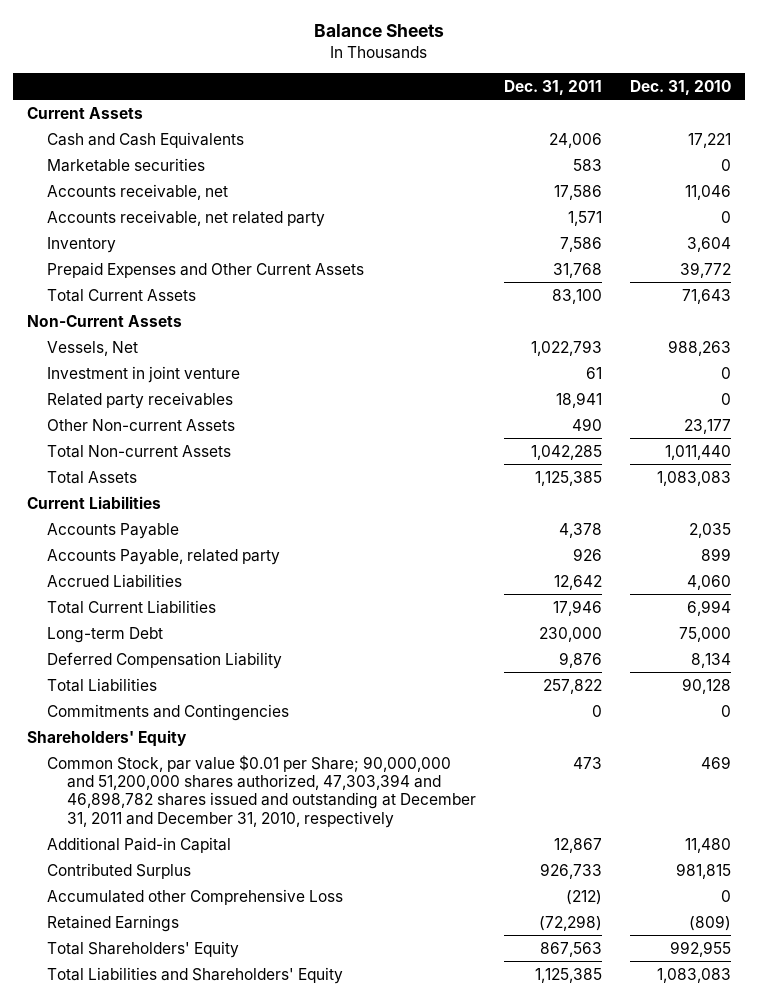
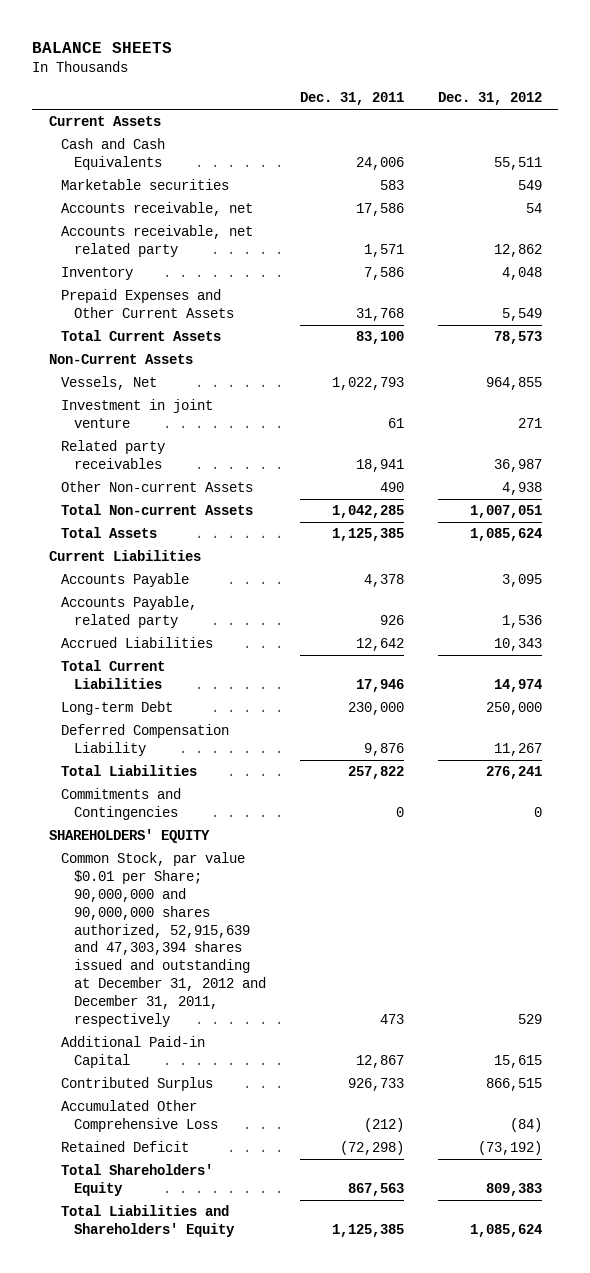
[313,23,444,37] Balance Sheets -> [31,42,172,54] BALANCE SHEETS
[629,79,731,95] Dec. 31, 2010 -> none
none -> [437,92,542,106] Dec. 31, 2012
[26,729,187,747] Shareholders' Equity -> [48,829,210,844] SHAREHOLDERS' EQUITY
[46,754,476,828] Common Stock, par value $0.01 per Share; 90,000,000 and 51,200,000 shares authorized, 47,303,394 and 46,898,782 shares issued and outstanding at December 31, 2011 and December 31, 2010, respectively -> [61,852,266,1027] Common Stock, par value $0.01 per Share; 90,000,000 and 90,000,000 shares authorized, 52,915,639 and 47,303,394 shares issued and outstanding at December 31, 2012 and December 31, 2011, respectively
[46,888,343,905] Accumulated other Comprehensive Loss -> [61,1100,218,1133] Accumulated Other Comprehensive Loss
[46,914,179,932] Retained Earnings -> [61,1141,190,1153] Retained Deficit

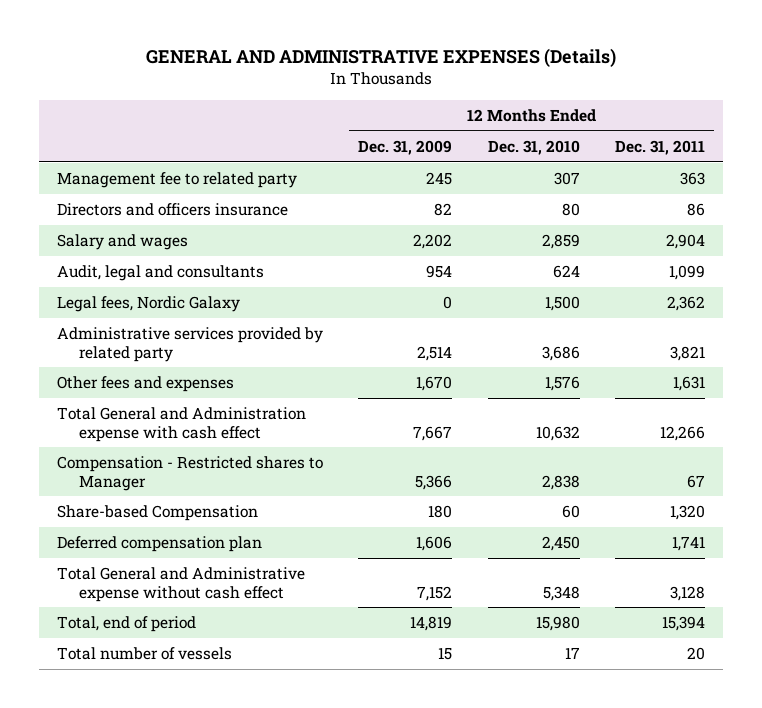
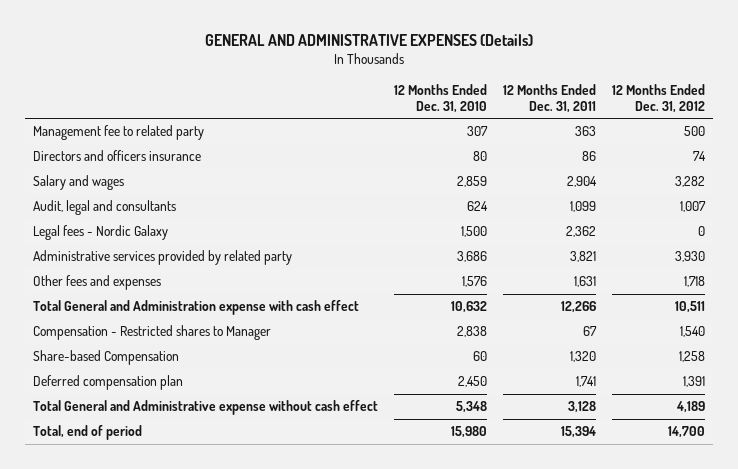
[358,139,453,155] Dec. 31, 2009 -> none
none -> [611,84,705,113] 12 Months Ended Dec. 31, 2012
[56,296,240,313] Legal fees, Nordic Galaxy -> [32,225,168,241] Legal fees - Nordic Galaxy
[56,647,232,661] Total number of vessels -> none

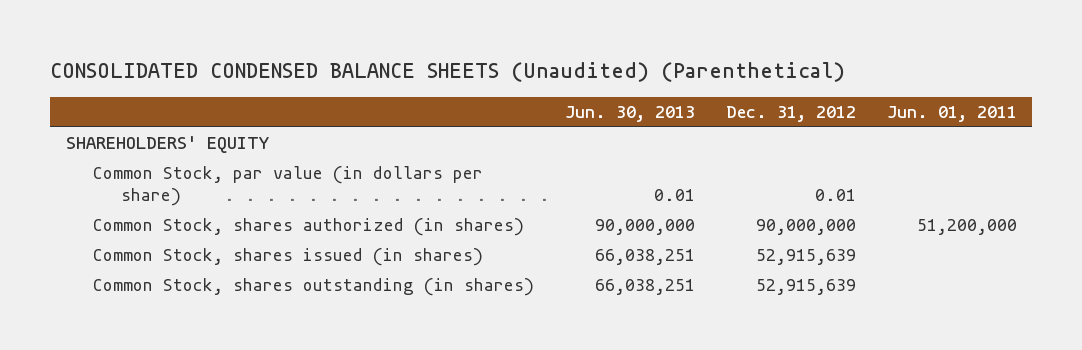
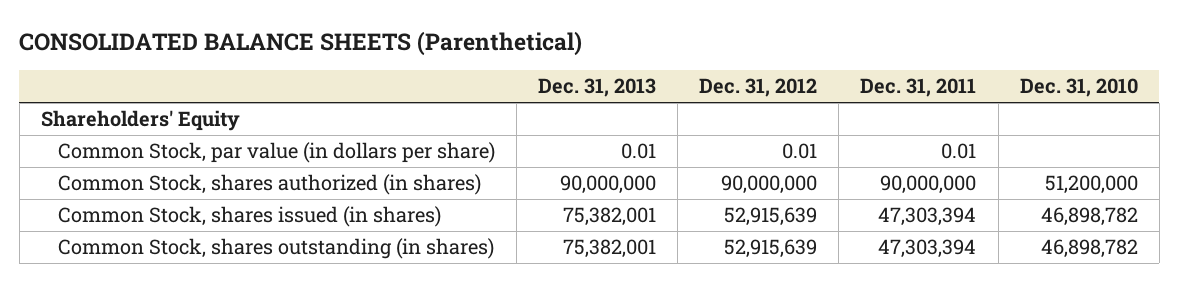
[50,62,846,83] CONSOLIDATED CONDENSED BALANCE SHEETS (Unaudited) (Parenthetical) -> [19,31,583,57] CONSOLIDATED BALANCE SHEETS (Parenthetical)
[565,105,696,122] Jun. 30, 2013 -> none
[886,105,1017,122] Jun. 01, 2011 -> none
none -> [538,78,657,98] Dec. 31, 2013
none -> [860,78,977,98] Dec. 31, 2011
none -> [1019,78,1138,98] Dec. 31, 2010
[65,136,269,154] SHAREHOLDERS' EQUITY -> [40,110,240,132] Shareholders' Equity

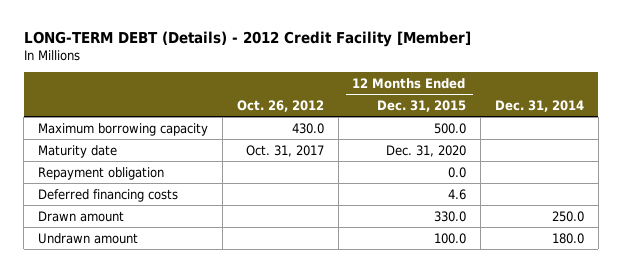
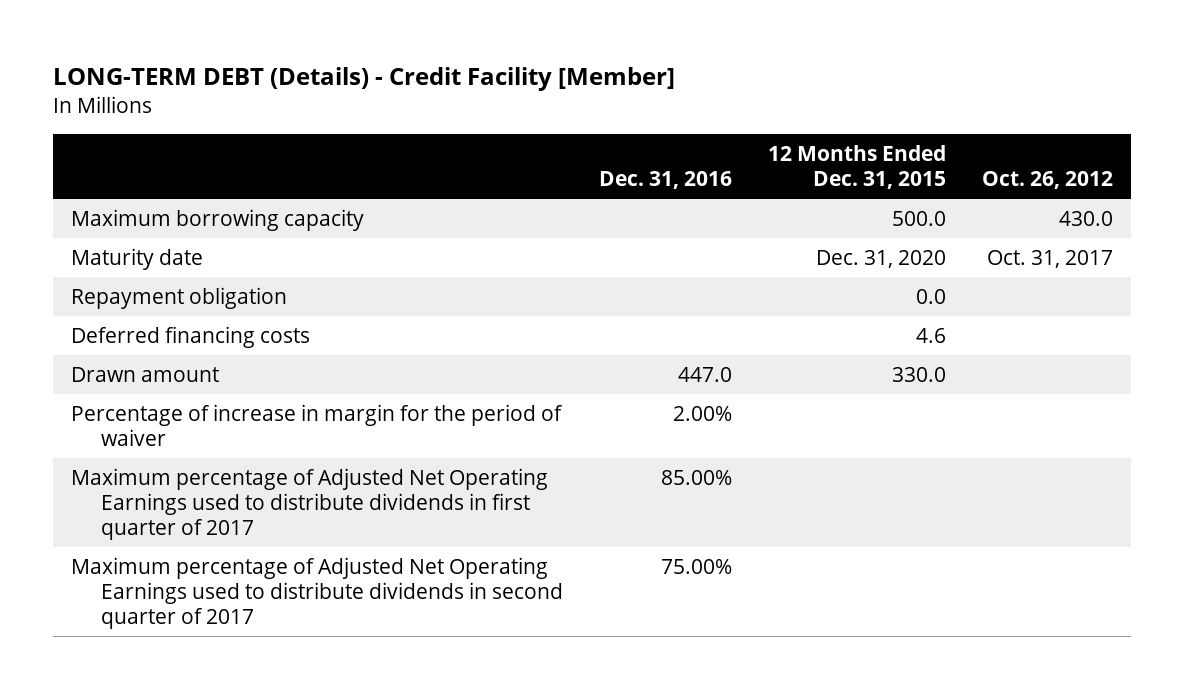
[23,31,471,48] LONG-TERM DEBT (Details) - 2012 Credit Facility [Member] -> [52,67,675,92] LONG-TERM DEBT (Details) - Credit Facility [Member]
[494,100,584,113] Dec. 31, 2014 -> none
none -> [598,170,732,189] Dec. 31, 2016
[38,232,139,244] Undrawn amount -> none
none -> [70,403,563,447] Percentage of increase in margin for the period of waiver
none -> [70,467,548,541] Maximum percentage of Adjusted Net Operating Earnings used to distribute dividends in first quarter of 2017
none -> [70,556,563,630] Maximum percentage of Adjusted Net Operating Earnings used to distribute dividends in second quarter of 2017

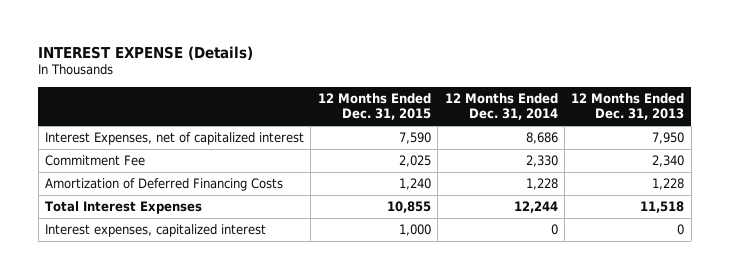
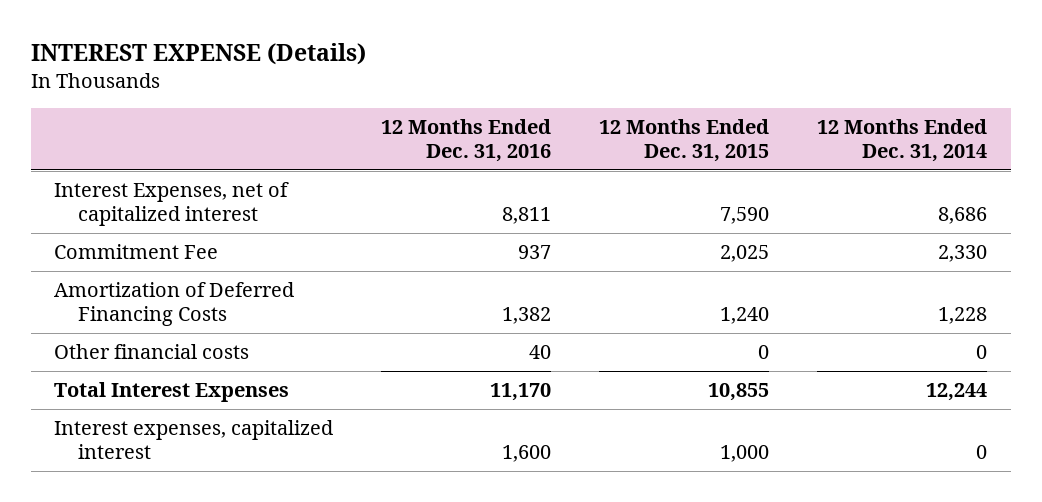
[571,93,685,121] 12 Months Ended Dec. 31, 2013 -> none
none -> [381,119,552,162] 12 Months Ended Dec. 31, 2016
none -> [54,344,250,360] Other financial costs

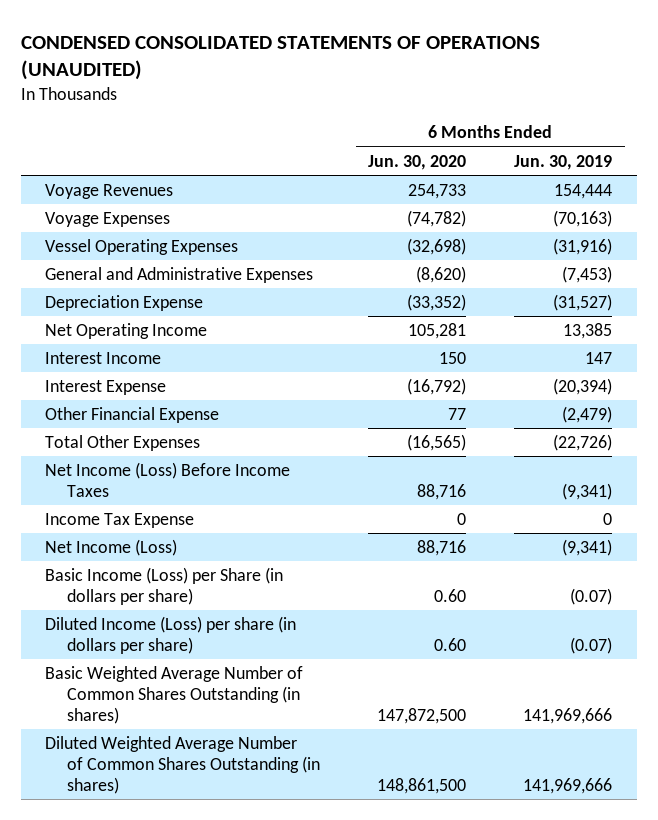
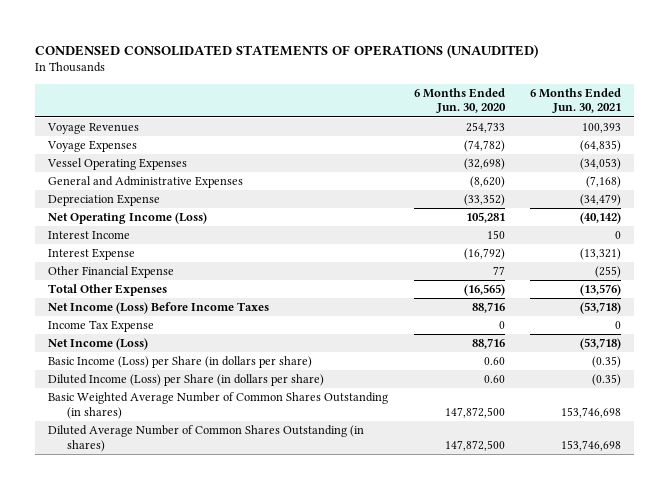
[514,154,613,170] Jun. 30, 2019 -> none
none -> [530,87,622,114] 6 Months Ended Jun. 30, 2021
[45,323,208,340] Net Operating Income -> [48,212,208,225] Net Operating Income (Loss)
[45,616,297,654] Diluted Income (Loss) per share (in dollars per share) -> [48,374,325,387] Diluted Income (Loss) per Share (in dollars per share)
[45,736,320,794] Diluted Weighted Average Number of Common Shares Outstanding (in shares) -> [48,425,365,452] Diluted Average Number of Common Shares Outstanding (in shares)
[377,777,467,794] 148,861,500 -> [444,439,505,451] 147,872,500

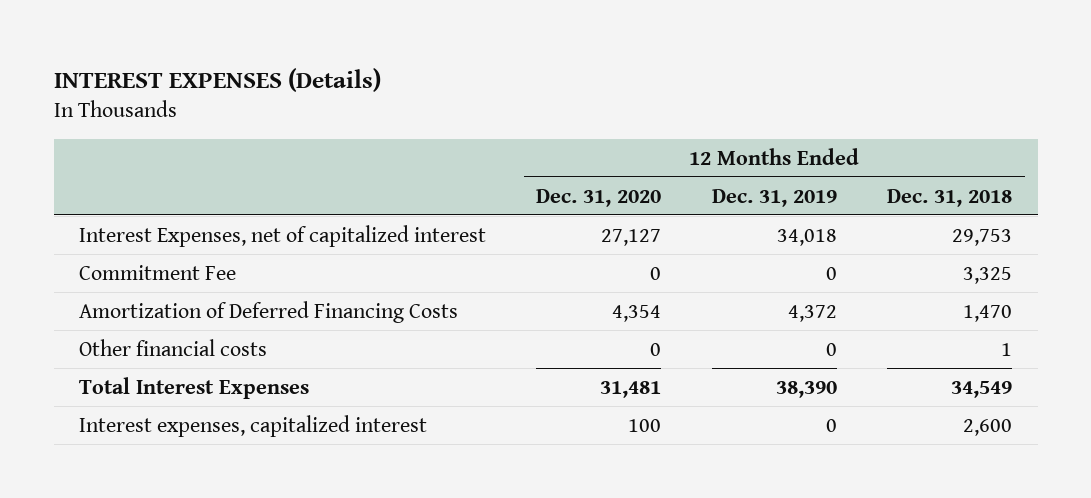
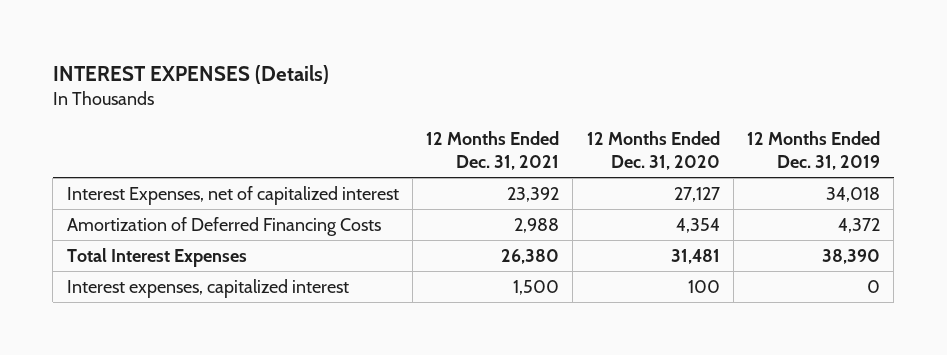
[887,188,1013,207] Dec. 31, 2018 -> none
none -> [426,131,560,171] 12 Months Ended Dec. 31, 2021
[78,264,236,280] Commitment Fee -> none
[78,338,267,356] Other financial costs -> none

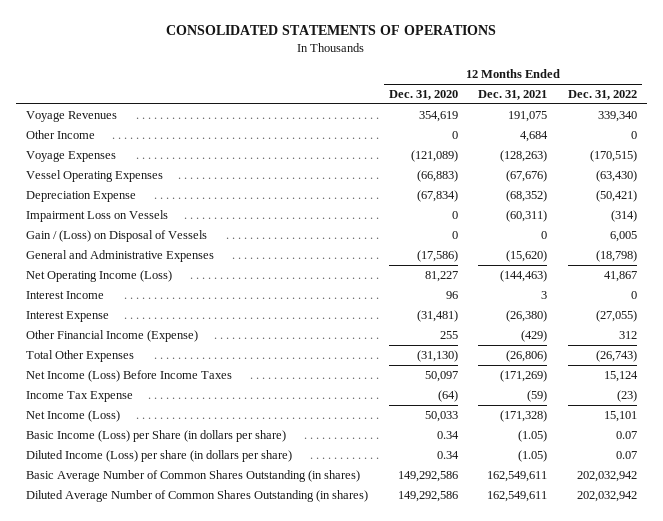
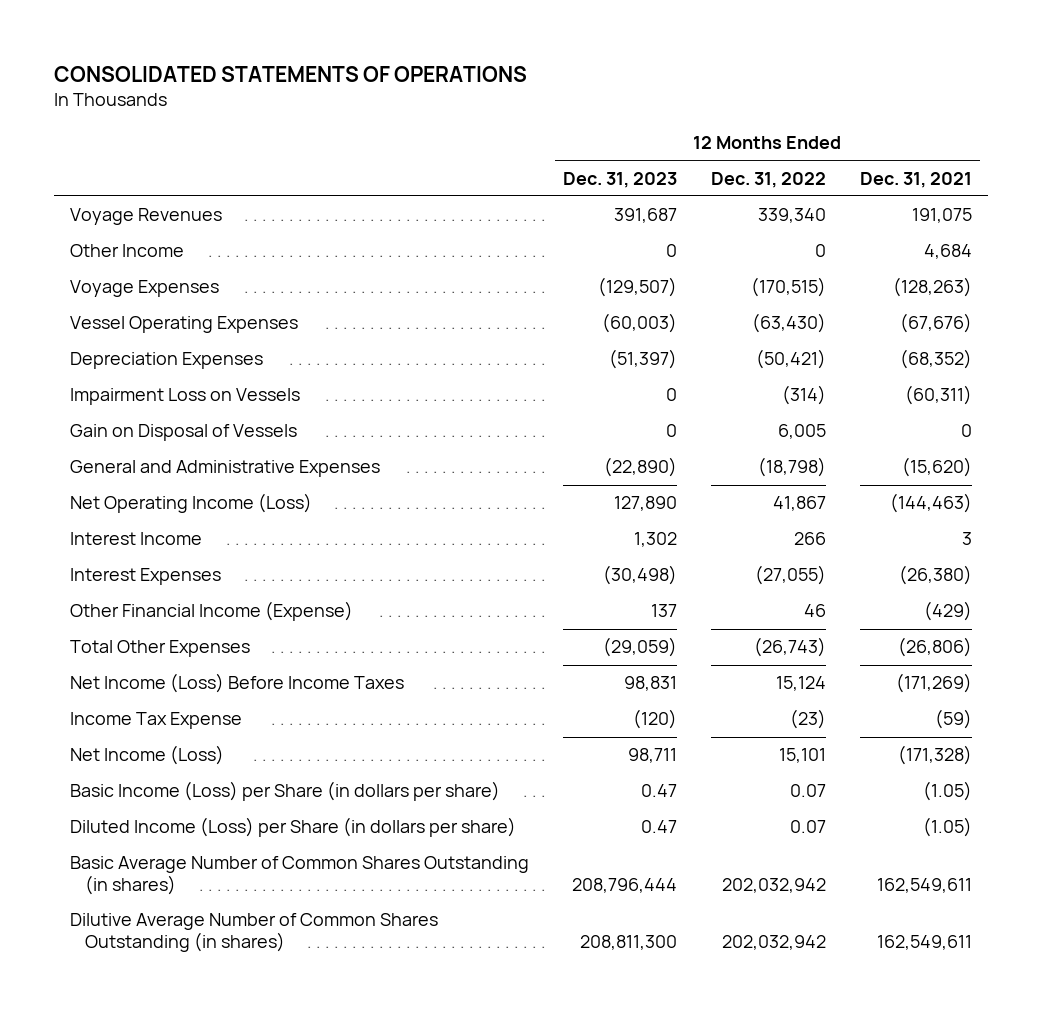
[388,90,458,101] Dec. 31, 2020 -> none
none -> [563,171,678,188] Dec. 31, 2023
[26,190,137,202] Depreciation Expense -> [70,352,264,370] Depreciation Expenses
[26,229,208,242] Gain / (Loss) on Disposal of Vessels -> [70,424,298,442] Gain on Disposal of Vessels
[630,290,637,299] 0 -> [793,532,826,546] 266
[26,310,110,322] Interest Expense -> [70,568,222,586] Interest Expenses
[618,330,637,339] 312 -> [803,604,826,618] 46
[26,449,293,462] Diluted Income (Loss) per share (in dollars per share) -> [70,817,517,838] Diluted Income (Loss) per Share (in dollars per share)
[26,489,369,502] Diluted Average Number of Common Shares Outstanding (in shares) -> [70,913,439,953] Dilutive Average Number of Common Shares Outstanding (in shares)

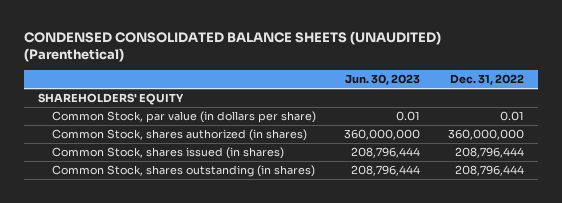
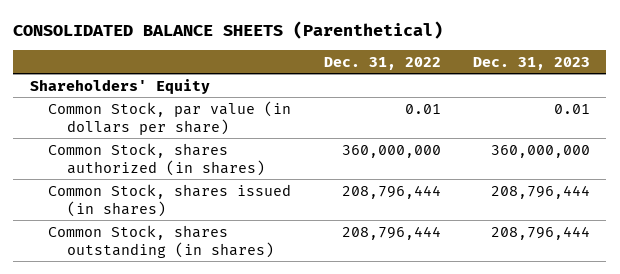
[24,30,442,63] CONDENSED CONSOLIDATED BALANCE SHEETS (UNAUDITED) (Parenthetical) -> [13,20,444,39] CONSOLIDATED BALANCE SHEETS (Parenthetical)
[345,74,421,86] Jun. 30, 2023 -> none
none -> [473,56,591,70] Dec. 31, 2023
[38,93,185,106] SHAREHOLDERS' EQUITY -> [29,78,210,94] Shareholders' Equity

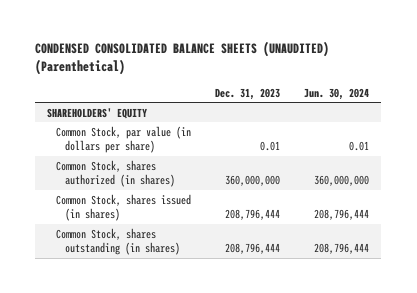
[13,20,444,39] CONSOLIDATED BALANCE SHEETS (Parenthetical) -> [35,41,330,76] CONDENSED CONSOLIDATED BALANCE SHEETS (UNAUDITED) (Parenthetical)
[323,56,441,70] Dec. 31, 2022 -> none
none -> [304,87,370,100] Jun. 30, 2024
[29,78,210,94] Shareholders' Equity -> [47,107,148,119] SHAREHOLDERS' EQUITY

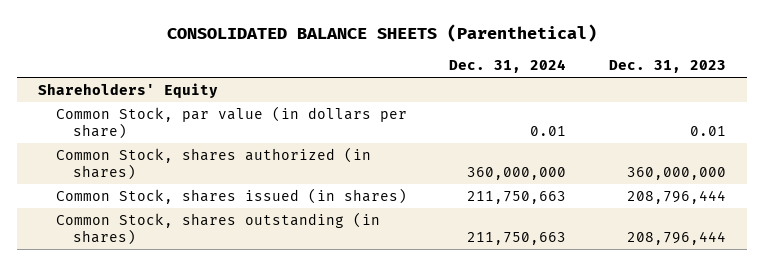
[35,41,330,76] CONDENSED CONSOLIDATED BALANCE SHEETS (UNAUDITED) (Parenthetical) -> [167,24,598,43] CONSOLIDATED BALANCE SHEETS (Parenthetical)
[304,87,370,100] Jun. 30, 2024 -> none
none -> [449,59,567,74] Dec. 31, 2024
[47,107,148,119] SHAREHOLDERS' EQUITY -> [38,82,219,98] Shareholders' Equity

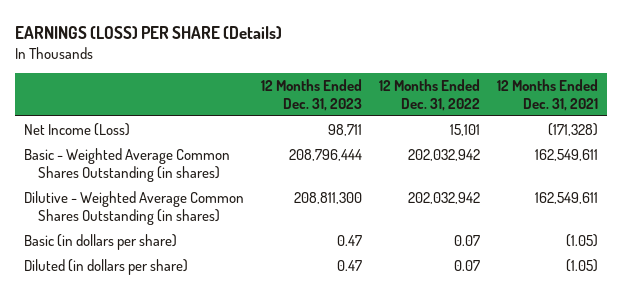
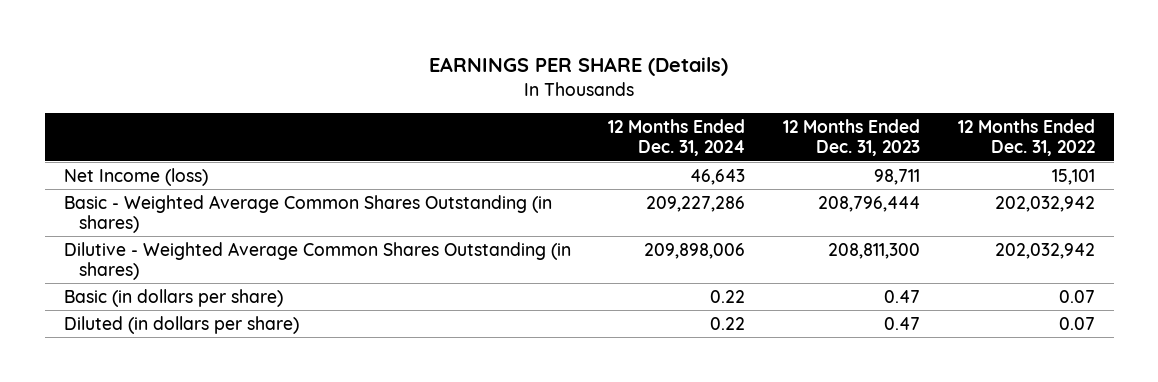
[15,25,283,39] EARNINGS (LOSS) PER SHARE (Details) -> [429,57,729,77] EARNINGS PER SHARE (Details)
[497,79,599,111] 12 Months Ended Dec. 31, 2021 -> none
none -> [608,118,746,157] 12 Months Ended Dec. 31, 2024
[24,122,131,136] Net Income (Loss) -> [63,167,208,186] Net Income (loss)

